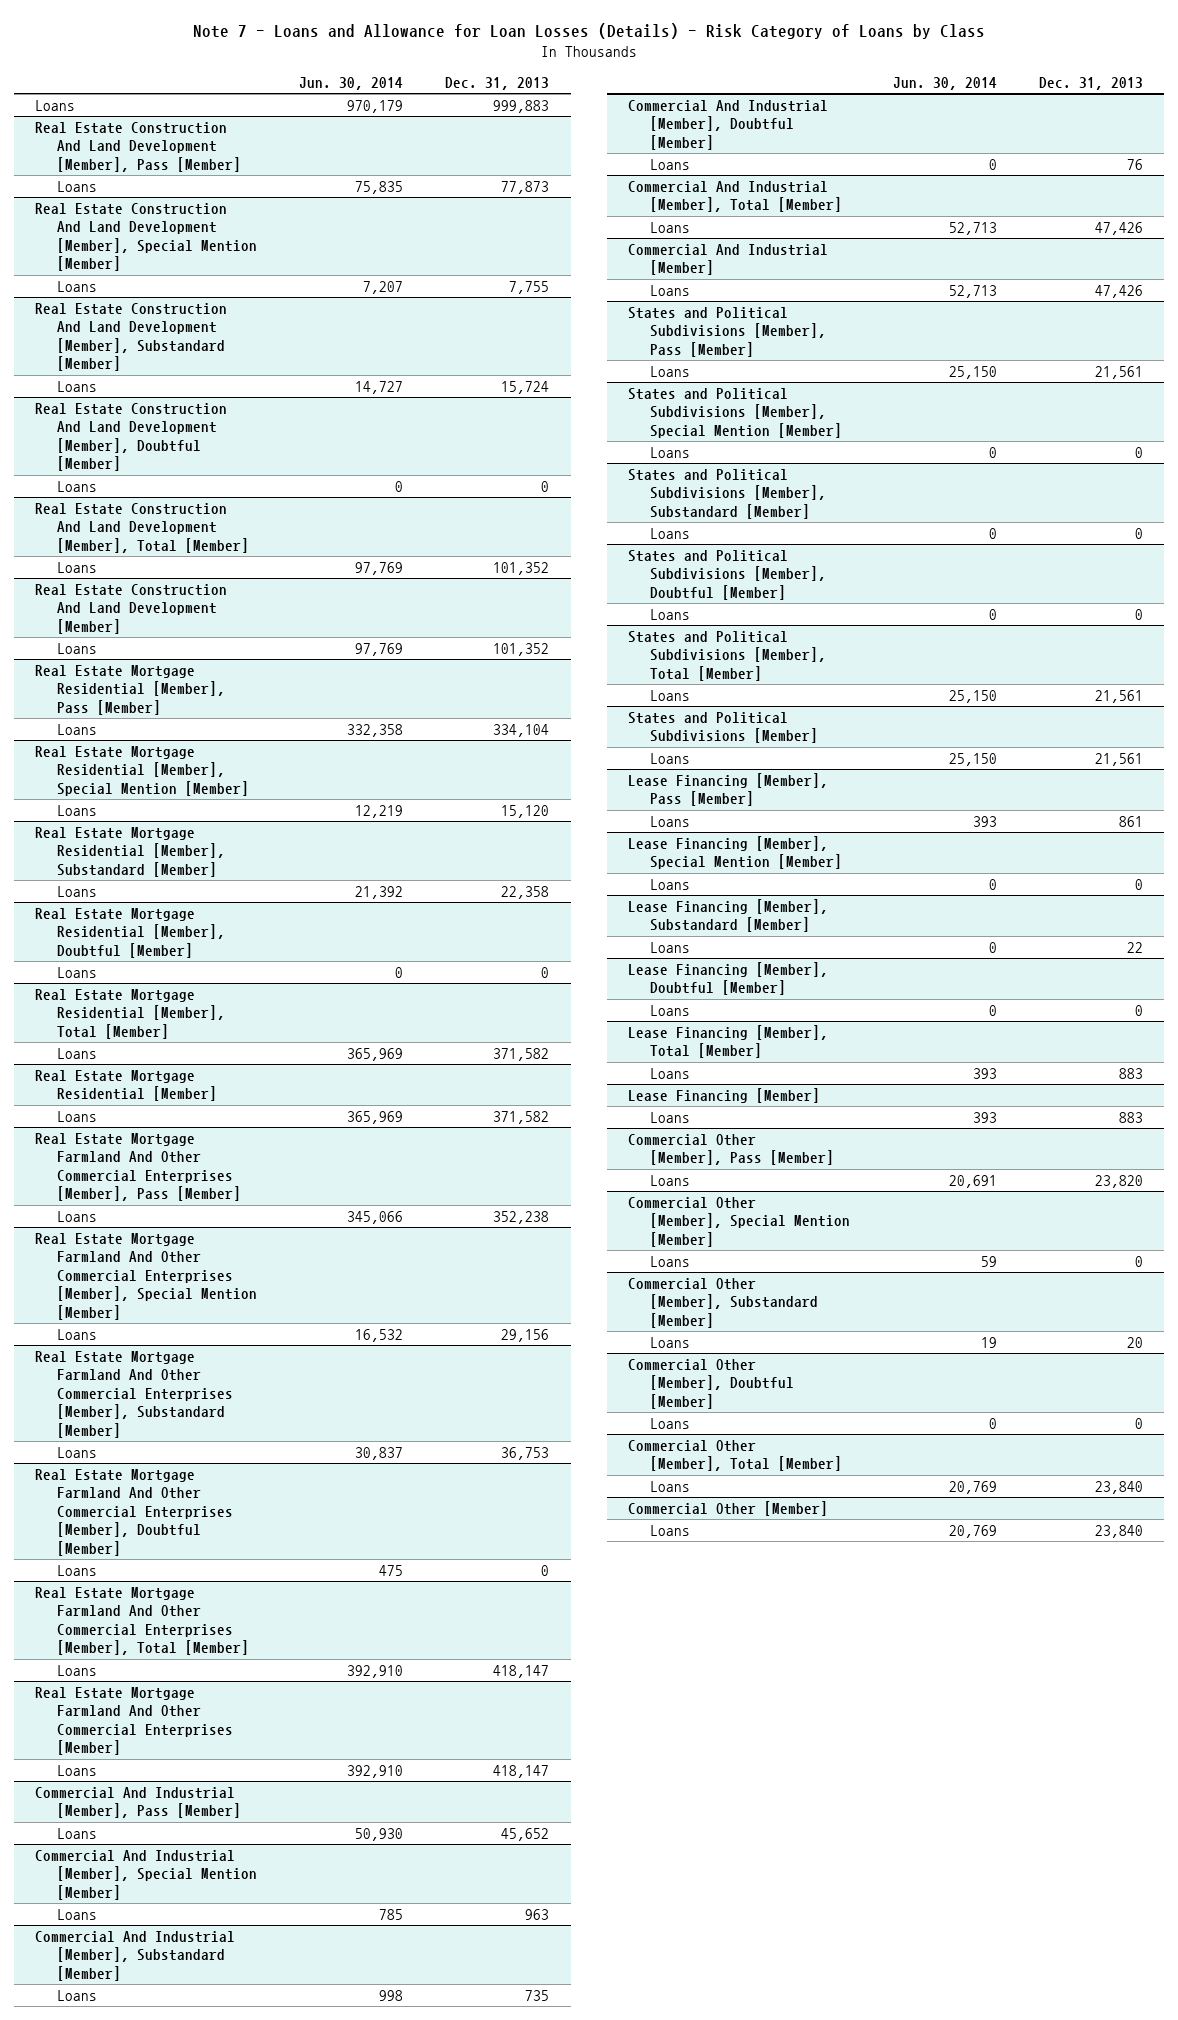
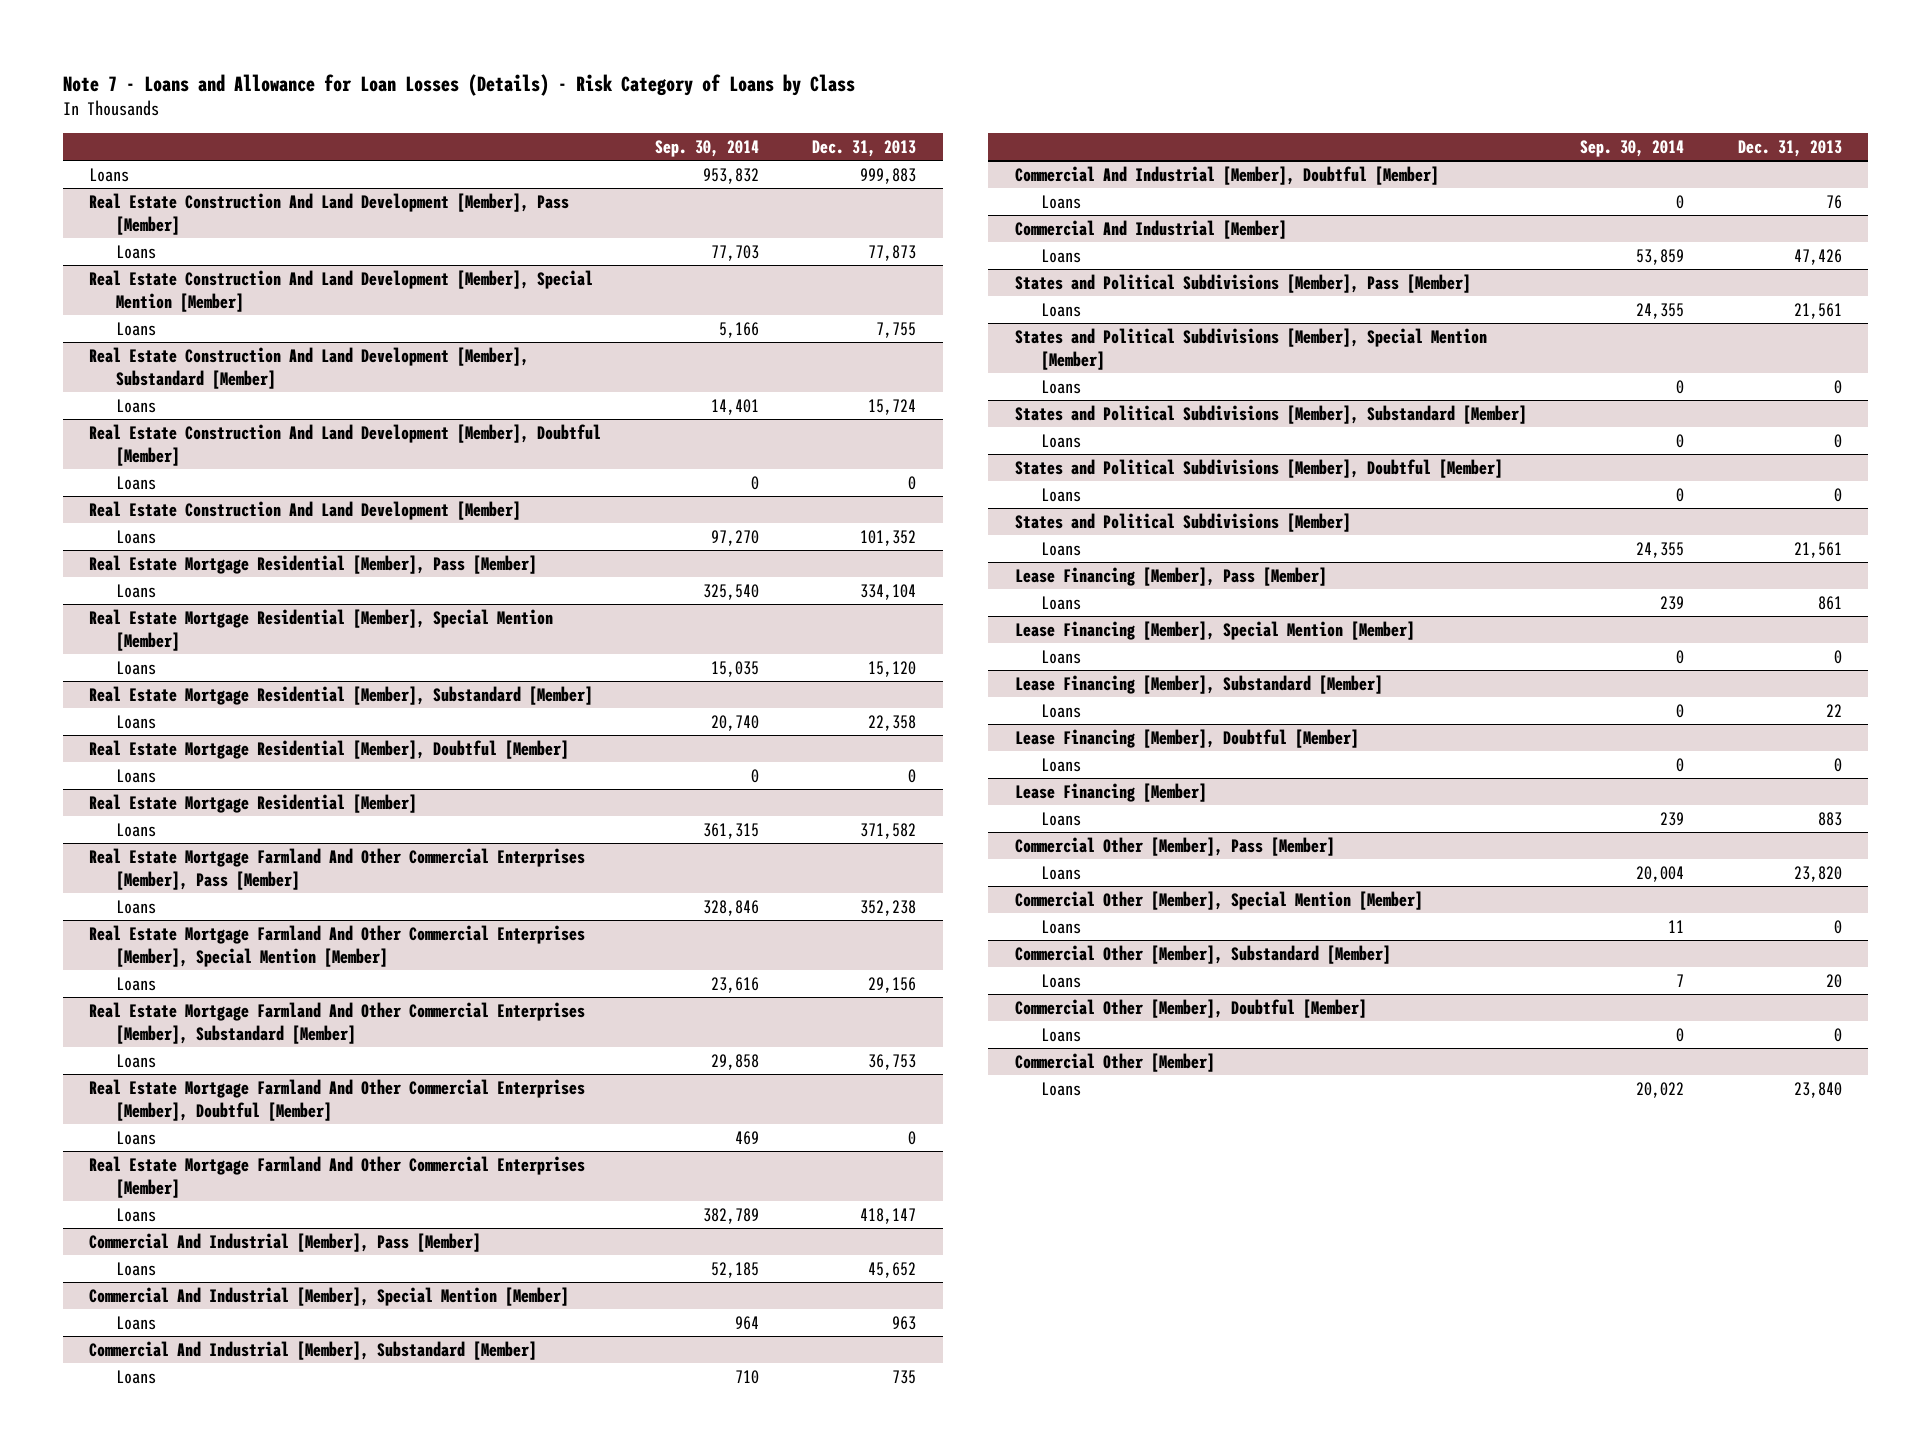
[299,76,404,90] Jun. 30, 2014 -> none
none -> [654,139,759,157] Sep. 30, 2014
[34,502,250,553] Real Estate Construction And Land Development [Member], Total [Member] -> none
[57,561,98,573] Loans -> none
[34,988,226,1039] Real Estate Mortgage Residential [Member], Total [Member] -> none
[57,1047,98,1059] Loans -> none
[34,1586,250,1656] Real Estate Mortgage Farmland And Other Commercial Enterprises [Member], Total [Member] -> none
[57,1664,98,1676] Loans -> none
[628,180,843,213] Commercial And Industrial [Member], Total [Member] -> none
[650,221,691,233] Loans -> none
[628,630,827,681] States and Political Subdivisions [Member], Total [Member] -> none
[650,689,691,701] Loans -> none
[628,1024,829,1059] Lease Financing [Member], Total [Member] -> none
[650,1067,691,1079] Loans -> none
[628,1439,843,1472] Commercial Other [Member], Total [Member] -> none
[650,1480,691,1492] Loans -> none

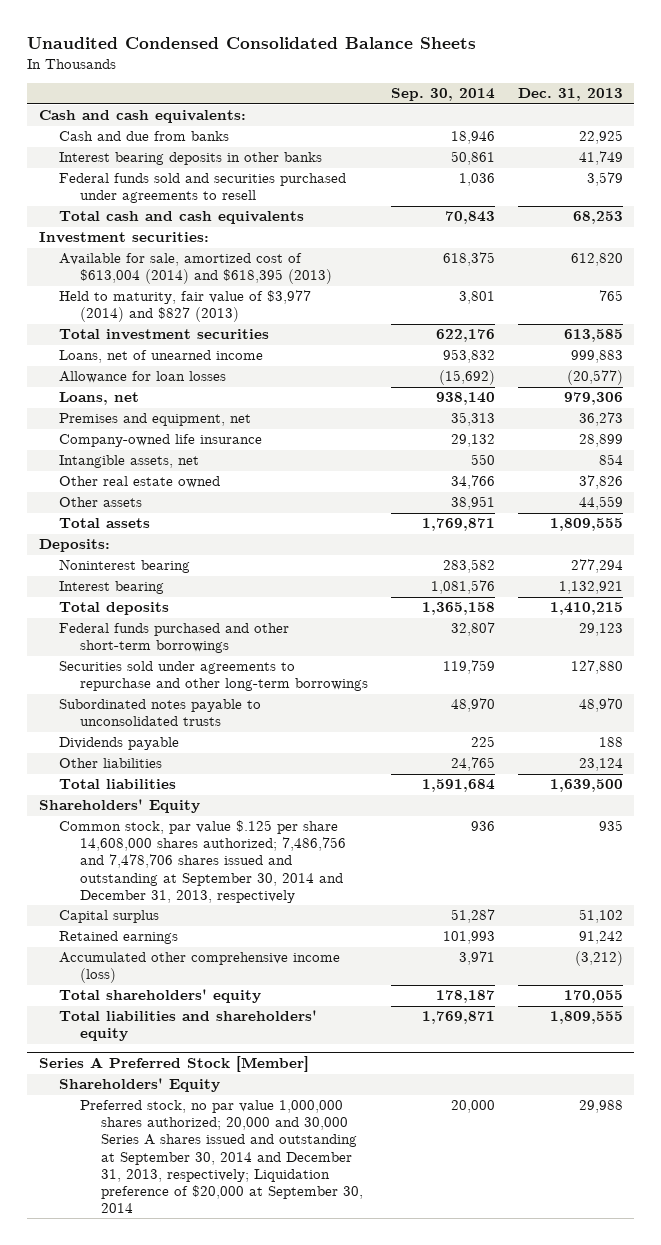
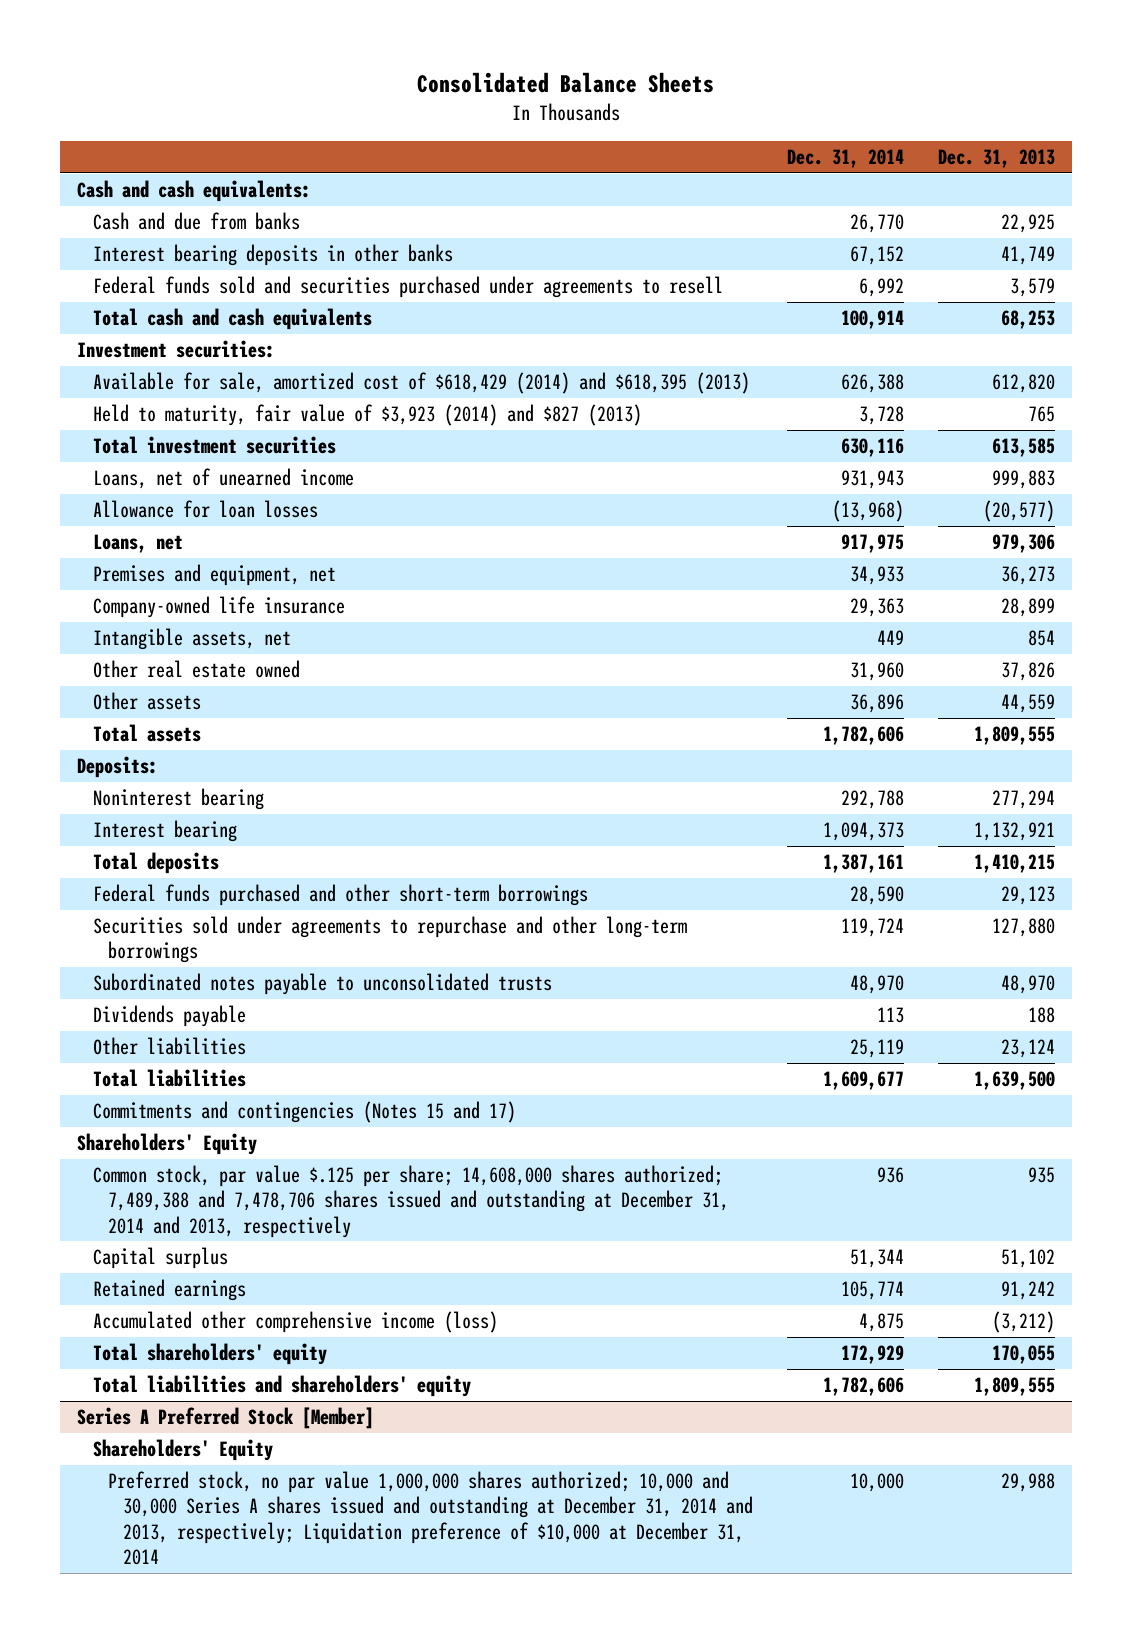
[27,37,477,50] Unaudited Condensed Consolidated Balance Sheets -> [417,72,715,94] Consolidated Balance Sheets
[390,88,495,102] Sep. 30, 2014 -> none
none -> [786,149,904,169] Dec. 31, 2014
[59,253,332,285] Available for sale, amortized cost of $613,004 (2014) and $618,395 (2013) -> [92,372,750,395] Available for sale, amortized cost of $618,429 (2014) and $618,395 (2013)
[59,290,312,323] Held to maturity, fair value of $3,977 (2014) and $827 (2013) -> [92,404,642,427] Held to maturity, fair value of $3,923 (2014) and $827 (2013)
none -> [92,1101,516,1124] Commitments and contingencies (Notes 15 and 17)
[59,820,346,903] Common stock, par value $.125 per share 14,608,000 shares authorized; 7,486,756 and 7,478,706 shares issued and outstanding at September 30, 2014 and December 31, 2013, respectively -> [92,1165,729,1238] Common stock, par value $.125 per share; 14,608,000 shares authorized; 7,489,388 and 7,478,706 shares issued and outstanding at December 31, 2014 and 2013, respectively
[79,1100,363,1213] Preferred stock, no par value 1,000,000 shares authorized; 20,000 and 30,000 Series A shares issued and outstanding at September 30, 2014 and December 31, 2013, respectively; Liquidation preference of $20,000 at September 30, 2014 -> [107,1471,754,1565] Preferred stock, no par value 1,000,000 shares authorized; 10,000 and 30,000 Series A shares issued and outstanding at December 31, 2014 and 2013, respectively; Liquidation preference of $10,000 at December 31, 2014

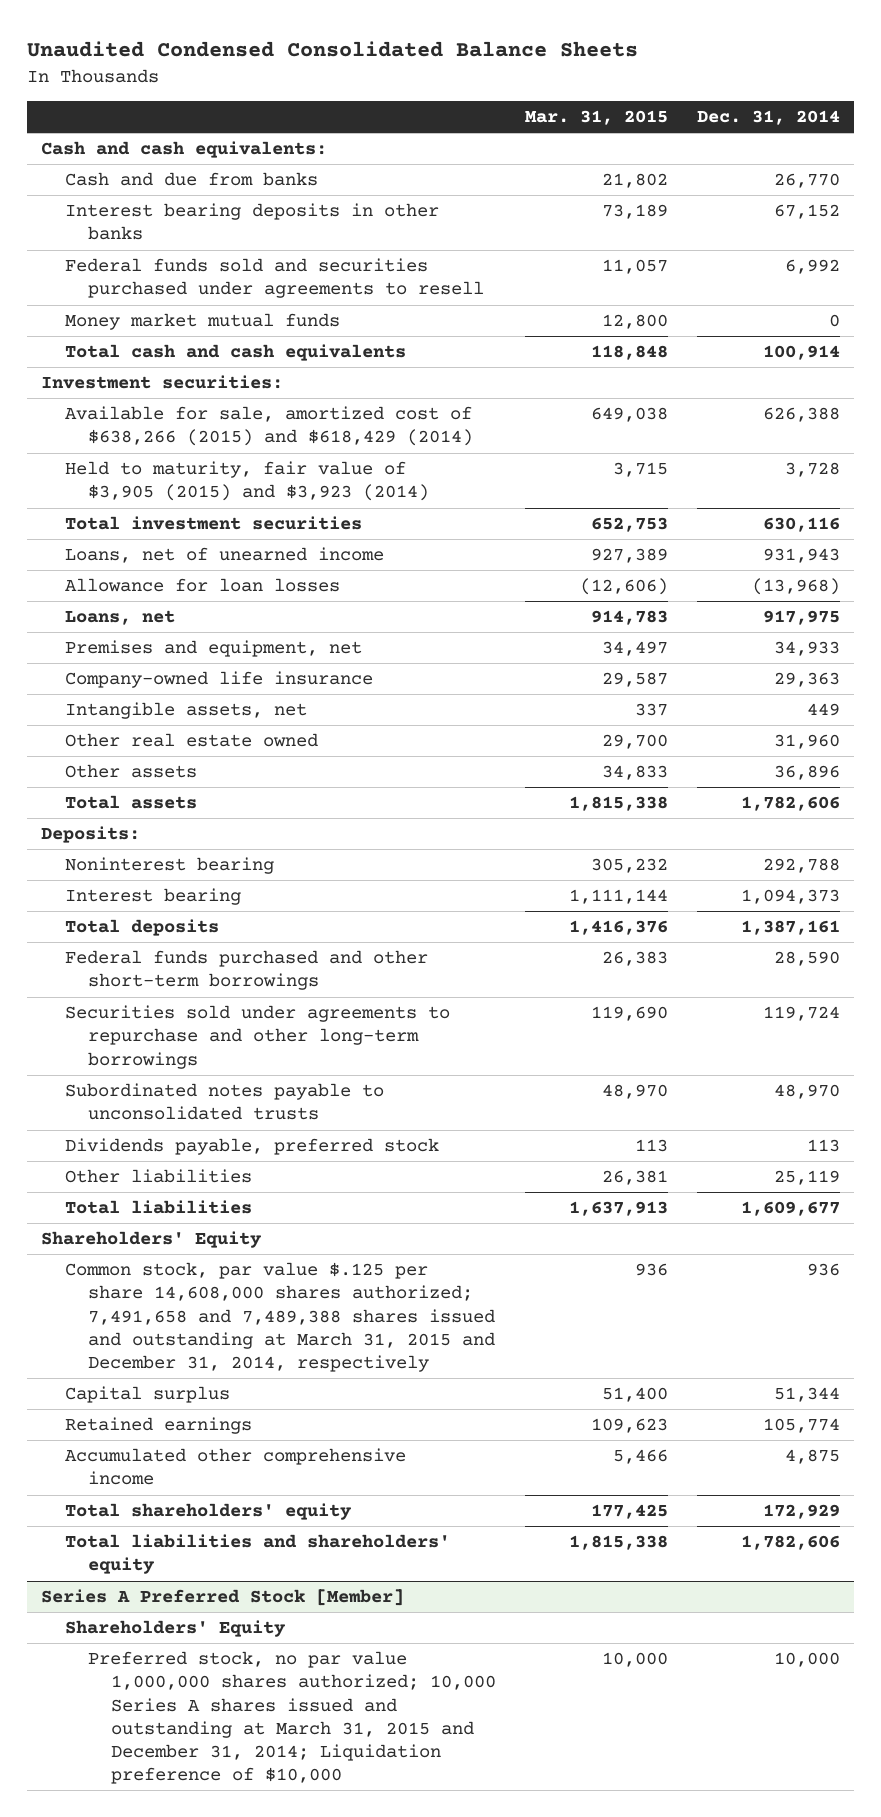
[417,72,715,94] Consolidated Balance Sheets -> [26,41,638,58] Unaudited Condensed Consolidated Balance Sheets
[937,149,1055,169] Dec. 31, 2013 -> none
none -> [525,110,669,126] Mar. 31, 2015
none -> [64,313,340,331] Money market mutual funds
[92,372,750,395] Available for sale, amortized cost of $618,429 (2014) and $618,395 (2013) -> [64,406,473,447] Available for sale, amortized cost of $638,266 (2015) and $618,429 (2014)
[92,404,642,427] Held to maturity, fair value of $3,923 (2014) and $827 (2013) -> [64,461,429,502] Held to maturity, fair value of $3,905 (2015) and $3,923 (2014)
[92,1005,246,1028] Dividends payable -> [64,1138,439,1156] Dividends payable, preferred stock
[92,1101,516,1124] Commitments and contingencies (Notes 15 and 17) -> none
[92,1165,729,1238] Common stock, par value $.125 per share; 14,608,000 shares authorized; 7,489,388 and 7,478,706 shares issued and outstanding at December 31, 2014 and 2013, respectively -> [64,1262,495,1372] Common stock, par value $.125 per share 14,608,000 shares authorized; 7,491,658 and 7,489,388 shares issued and outstanding at March 31, 2015 and December 31, 2014, respectively
[92,1311,498,1334] Accumulated other comprehensive income (loss) -> [64,1448,406,1486] Accumulated other comprehensive income
[107,1471,754,1565] Preferred stock, no par value 1,000,000 shares authorized; 10,000 and 30,000 Series A shares issued and outstanding at December 31, 2014 and 2013, respectively; Liquidation preference of $10,000 at December 31, 2014 -> [87,1651,497,1785] Preferred stock, no par value 1,000,000 shares authorized; 10,000 Series A shares issued and outstanding at March 31, 2015 and December 31, 2014; Liquidation preference of $10,000

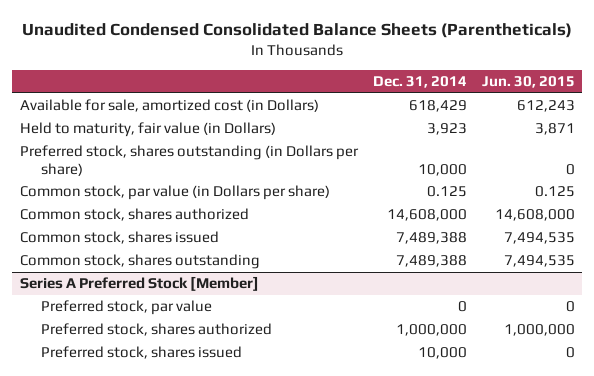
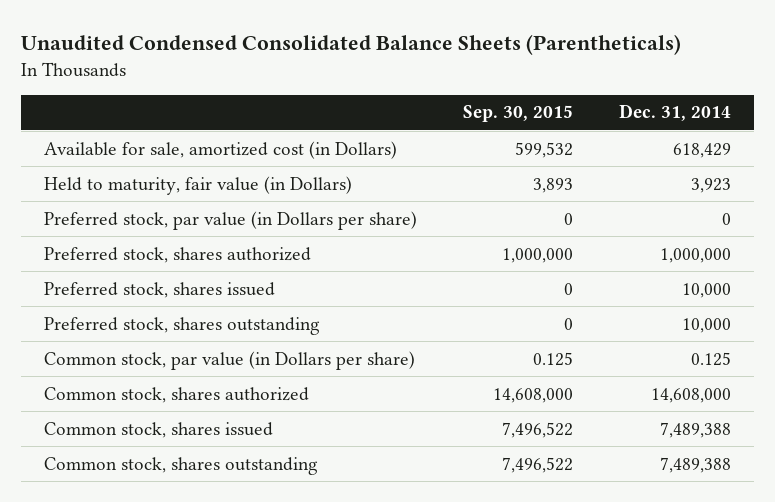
[481,76,575,89] Jun. 30, 2015 -> none
none -> [462,105,573,123] Sep. 30, 2015
[19,145,359,176] Preferred stock, shares outstanding (in Dollars per share) -> [43,210,417,230] Preferred stock, par value (in Dollars per share)
[417,163,467,176] 10,000 -> [721,212,731,225] 0
none -> [43,246,311,263] Preferred stock, shares authorized
none -> [43,281,275,298] Preferred stock, shares issued
none -> [43,316,320,335] Preferred stock, shares outstanding
[19,276,259,292] Series A Preferred Stock [Member] -> none
[41,300,213,316] Preferred stock, par value -> none
[41,323,273,337] Preferred stock, shares authorized -> none
[41,346,243,360] Preferred stock, shares issued -> none

